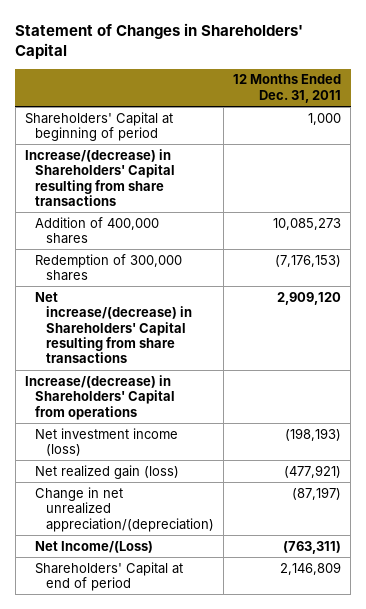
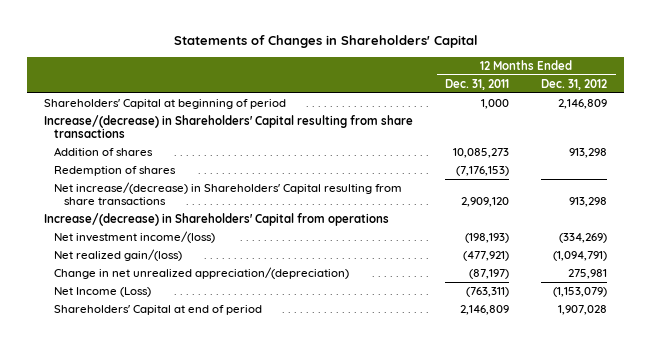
[15,22,304,59] Statement of Changes in Shareholders' Capital -> [173,35,478,49] Statements of Changes in Shareholders' Capital
none -> [541,78,608,90] Dec. 31, 2012
[35,216,160,245] Addition of 400,000 shares -> [53,147,153,157] Addition of shares
[35,253,183,282] Redemption of 300,000 shares -> [53,166,176,177] Redemption of shares
[35,427,179,457] Net investment income (loss) -> [53,231,215,244] Net investment income/(loss)
[35,464,180,479] Net realized gain (loss) -> [53,249,182,262] Net realized gain/(loss)
[35,540,154,553] Net Income/(Loss) -> [53,287,151,298] Net Income (Loss)

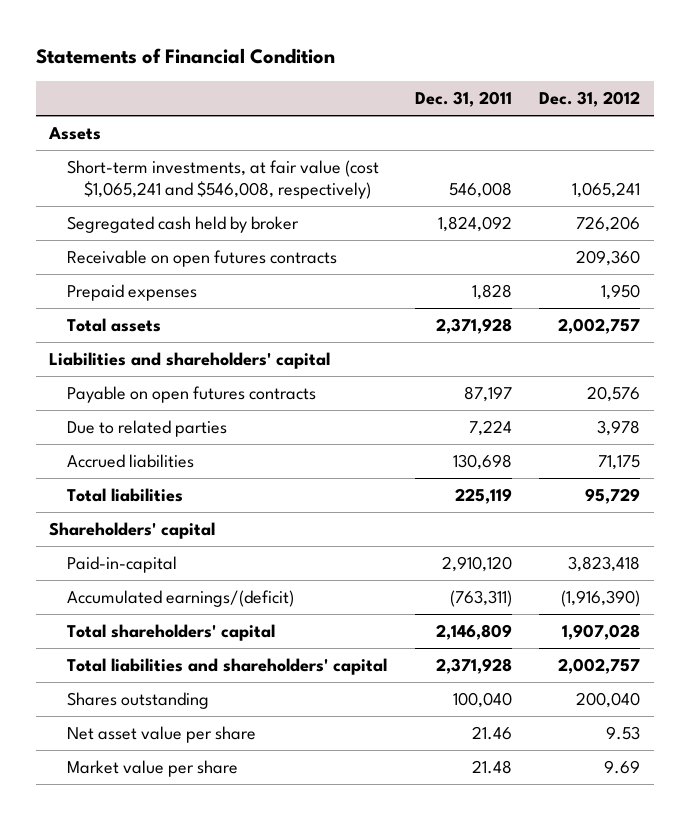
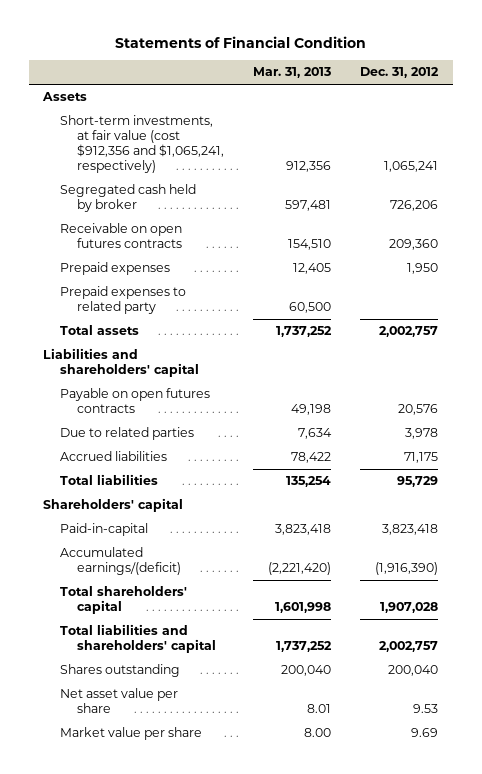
[414,90,512,107] Dec. 31, 2011 -> none
none -> [253,67,332,79] Mar. 31, 2013
[66,159,379,199] Short-term investments, at fair value (cost $1,065,241 and $546,008, respectively) -> [60,115,224,174] Short-term investments, at fair value (cost $912,356 and $1,065,241, respectively)
none -> [60,286,187,315] Prepaid expenses to related party

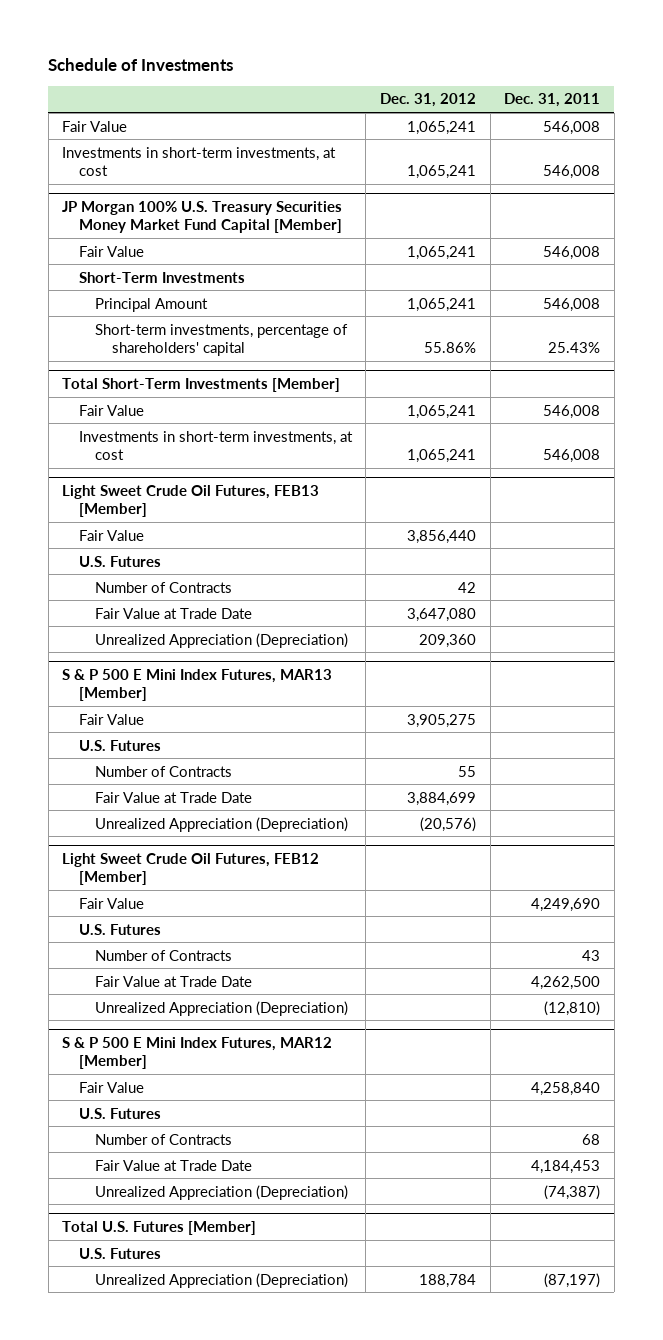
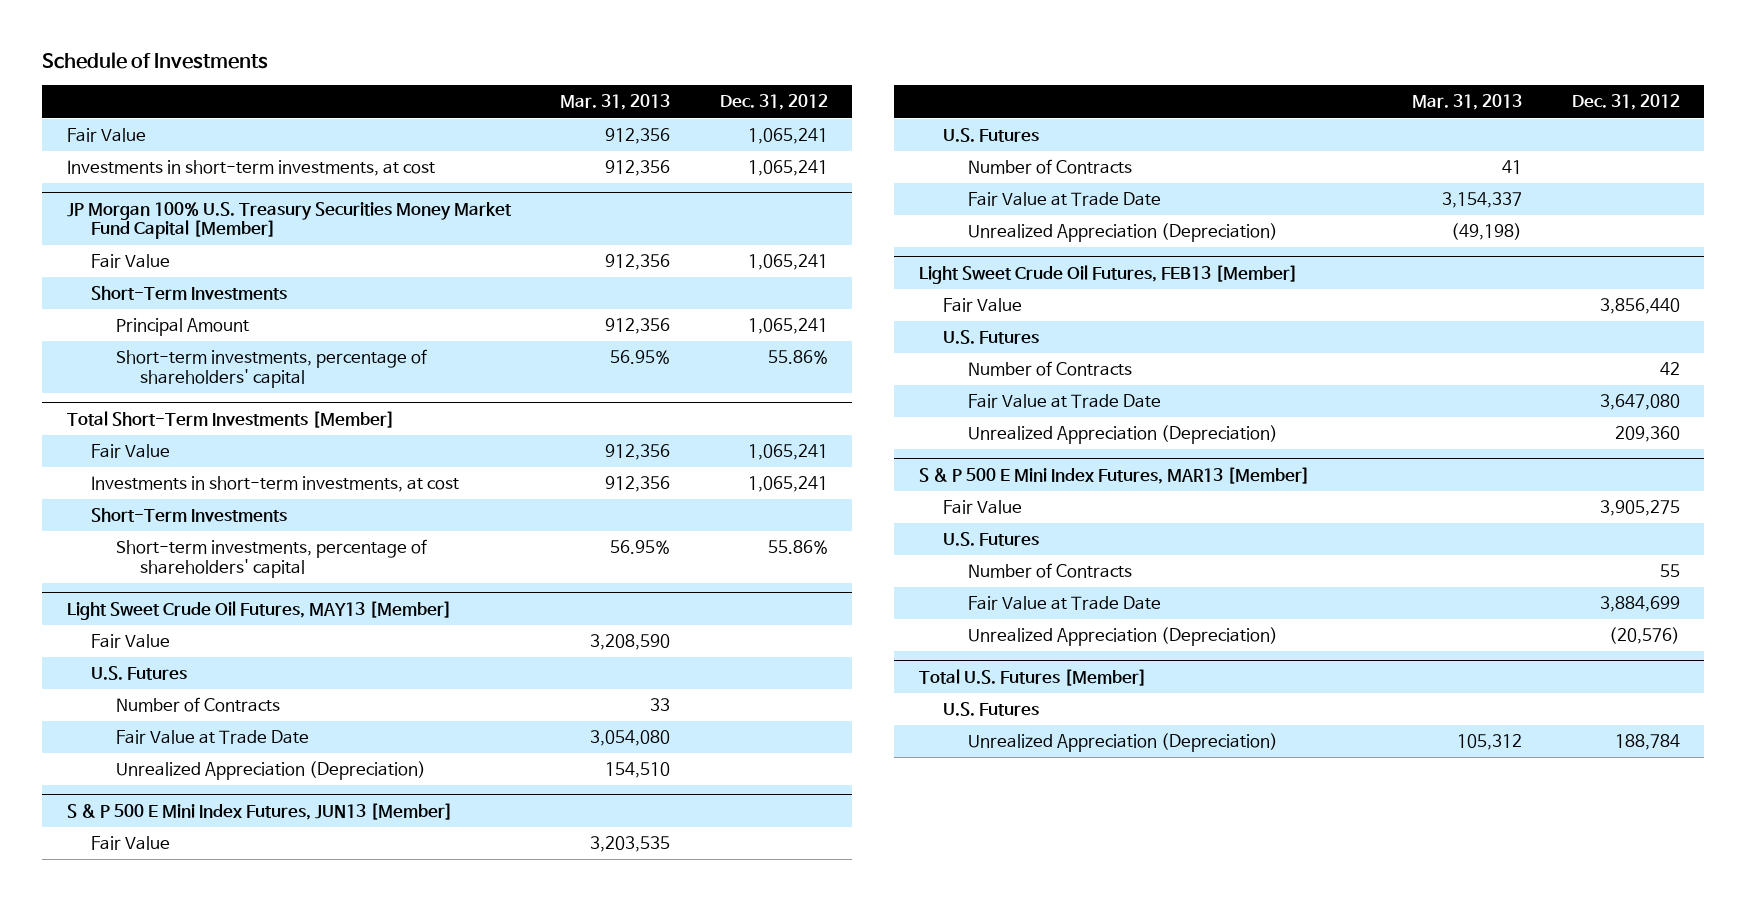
[504,93,601,108] Dec. 31, 2011 -> none
none -> [560,94,671,111] Mar. 31, 2013
none -> [91,508,288,523] Short-Term Investments
none -> [115,539,427,578] Short-term investments, percentage of shareholders' capital
none -> [66,600,452,620] Light Sweet Crude Oil Futures, MAY13 [Member]
none -> [91,634,171,649] Fair Value
none -> [91,666,188,681] U.S. Futures
none -> [115,697,280,713] Number of Contracts
none -> [115,730,309,745] Fair Value at Trade Date
none -> [115,761,426,781] Unrealized Appreciation (Depreciation)
none -> [66,802,453,820] S & P 500 E Mini Index Futures, JUN13 [Member]
none -> [91,836,171,851] Fair Value
none -> [943,128,1040,143] U.S. Futures
none -> [967,159,1132,175] Number of Contracts
none -> [967,192,1161,207] Fair Value at Trade Date
none -> [967,223,1278,243] Unrealized Appreciation (Depreciation)
[62,852,320,886] Light Sweet Crude Oil Futures, FEB12 [Member] -> none
[78,897,144,909] Fair Value -> none
[78,923,161,935] U.S. Futures -> none
[95,949,233,961] Number of Contracts -> none
[95,975,253,987] Fair Value at Trade Date -> none
[95,1000,349,1016] Unrealized Appreciation (Depreciation) -> none
[62,1036,333,1070] S & P 500 E Mini Index Futures, MAR12 [Member] -> none
[78,1081,144,1093] Fair Value -> none
[78,1107,161,1119] U.S. Futures -> none
[95,1133,233,1145] Number of Contracts -> none
[95,1159,253,1171] Fair Value at Trade Date -> none
[95,1184,349,1200] Unrealized Appreciation (Depreciation) -> none

